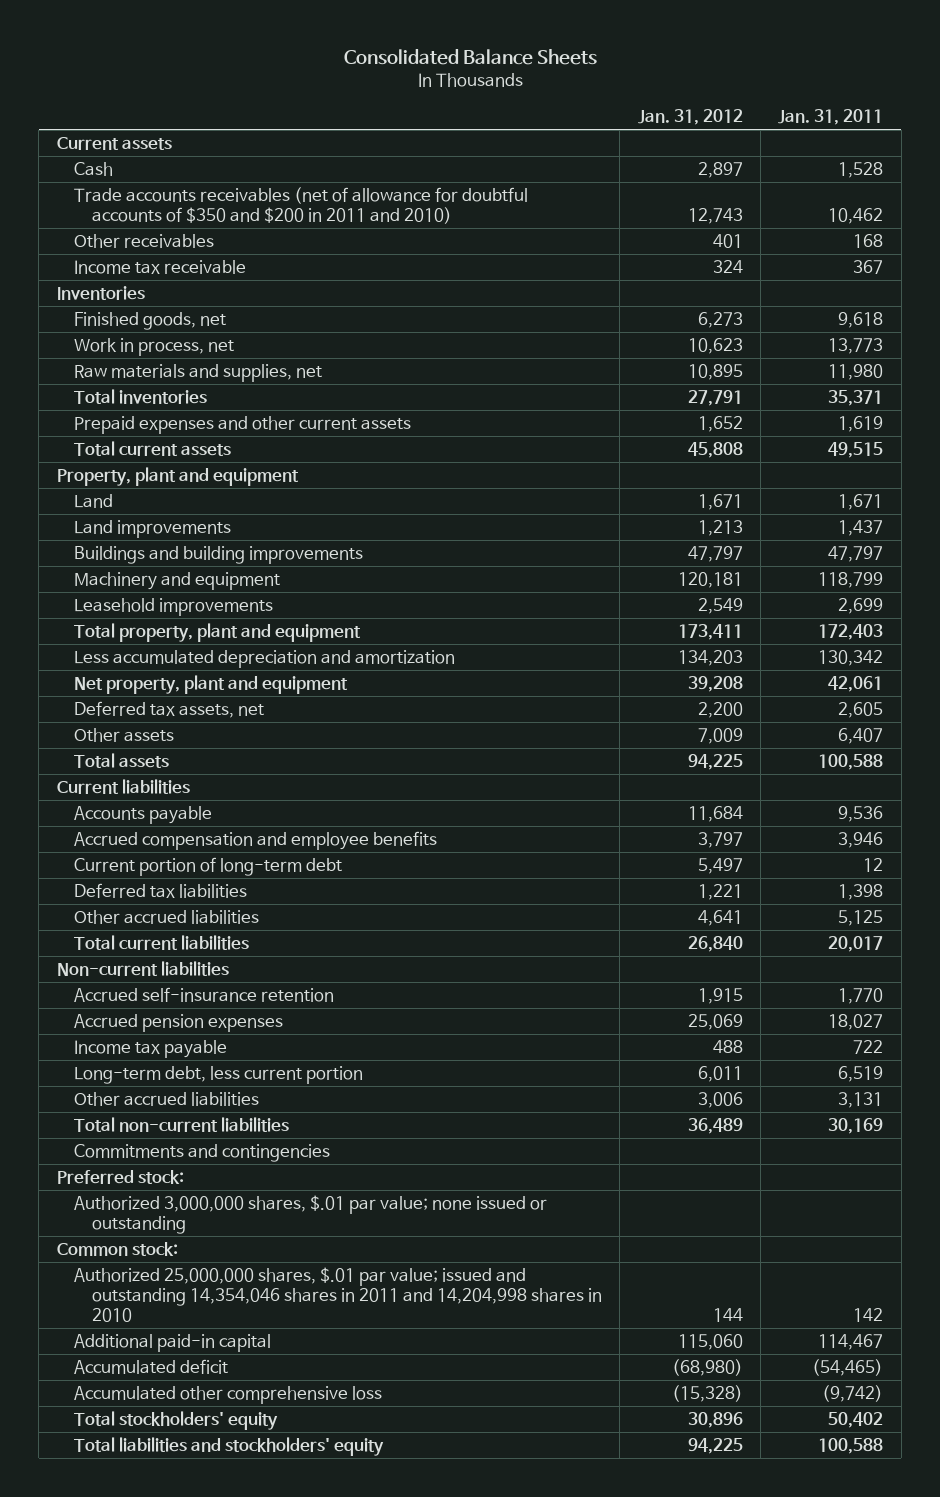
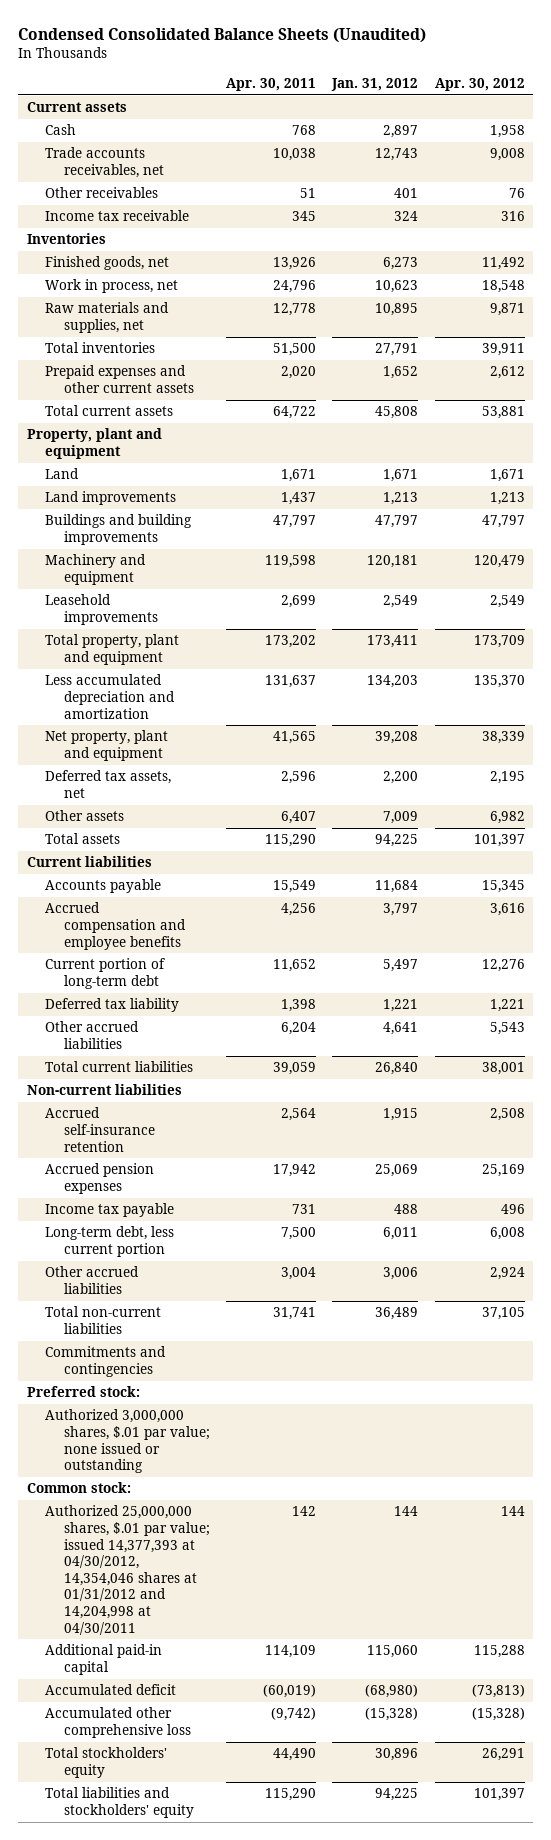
[344,49,598,66] Consolidated Balance Sheets -> [18,27,427,43] Condensed Consolidated Balance Sheets (Unaudited)
[778,108,884,125] Jan. 31, 2011 -> none
none -> [226,78,317,92] Apr. 30, 2011
none -> [434,78,525,92] Apr. 30, 2012
[74,187,529,225] Trade accounts receivables (net of allowance for doubtful accounts of $350 and $200 in 2011 and 2010) -> [45,147,165,179] Trade accounts receivables, net
[74,883,248,899] Deferred tax liabilities -> [45,998,180,1013] Deferred tax liability
[74,1267,603,1323] Authorized 25,000,000 shares, $.01 par value; issued and outstanding 14,354,046 shares in 2011 and 14,204,998 shares in 2010 -> [45,1505,211,1635] Authorized 25,000,000 shares, $.01 par value; issued 14,377,393 at 04/30/2012, 14,354,046 shares at 01/31/2012 and 14,204,998 at 04/30/2011

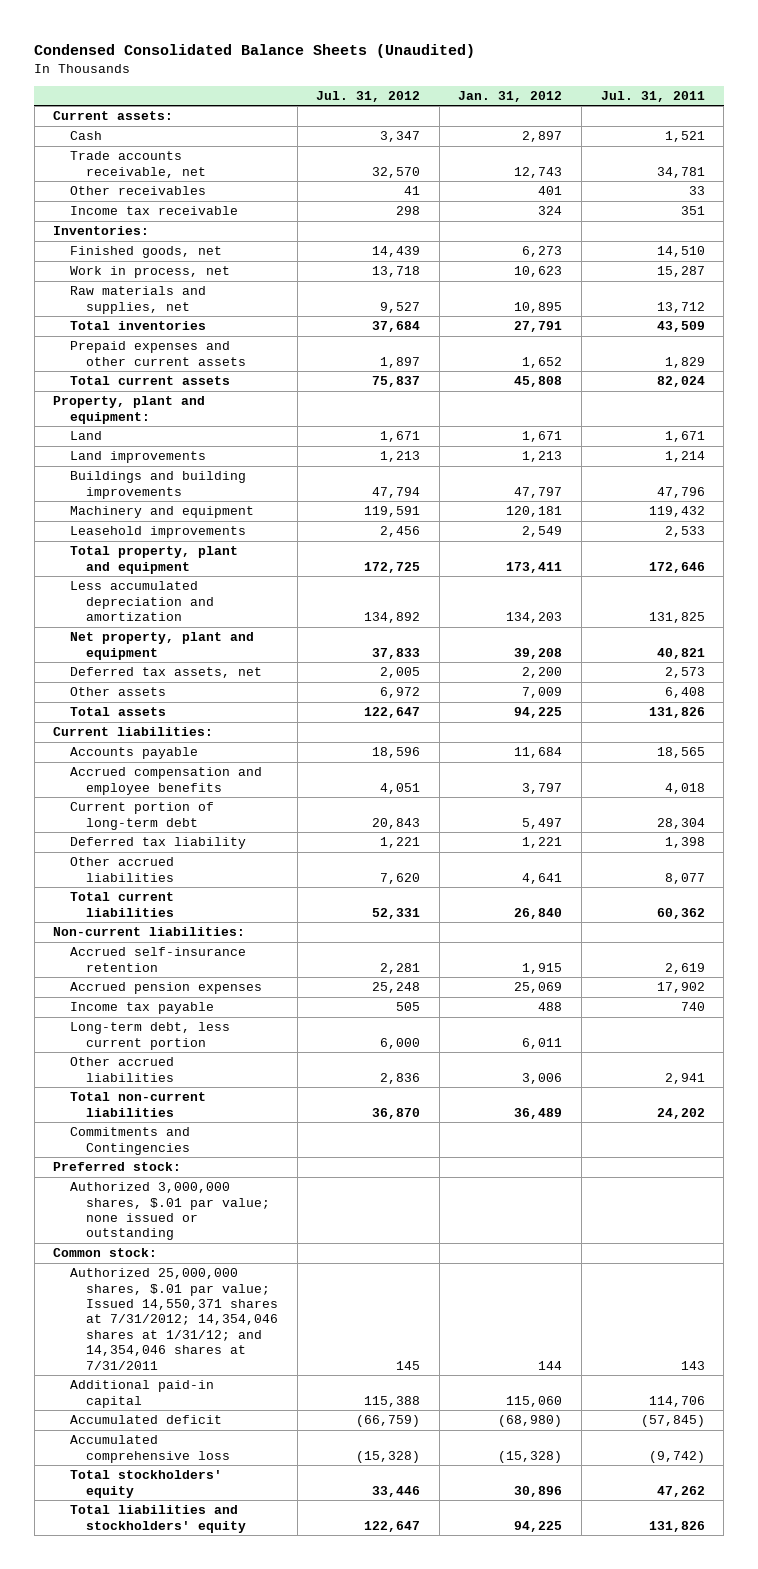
[226,78,317,92] Apr. 30, 2011 -> none
[434,78,525,92] Apr. 30, 2012 -> none
none -> [316,90,421,102] Jul. 31, 2012
none -> [600,90,705,102] Jul. 31, 2011
[26,102,127,113] Current assets -> [53,111,174,121] Current assets:
[45,147,165,179] Trade accounts receivables, net -> [69,151,206,178] Trade accounts receivable, net
[26,233,106,245] Inventories -> [53,226,150,236] Inventories:
[26,428,162,460] Property, plant and equipment -> [53,396,206,424] Property, plant and equipment:
[26,856,152,868] Current liabilities -> [53,727,214,737] Current liabilities:
[26,1084,182,1096] Non-current liabilities -> [53,927,246,937] Non-current liabilities:
[45,1346,167,1378] Commitments and contingencies -> [69,1127,190,1155] Commitments and Contingencies
[45,1505,211,1635] Authorized 25,000,000 shares, $.01 par value; issued 14,377,393 at 04/30/2012, 14,354,046 shares at 01/31/2012 and 14,204,998 at 04/30/2011 -> [69,1268,278,1370] Authorized 25,000,000 shares, $.01 par value; Issued 14,550,371 shares at 7/31/2012; 14,354,046 shares at 1/31/12; and 14,354,046 shares at 7/31/2011
[45,1707,192,1739] Accumulated other comprehensive loss -> [69,1435,230,1463] Accumulated comprehensive loss

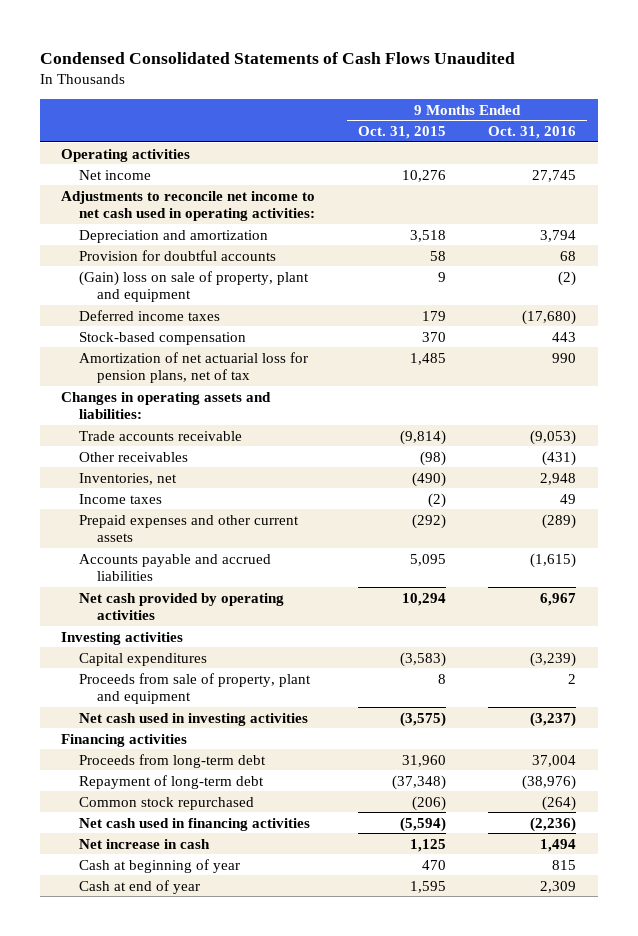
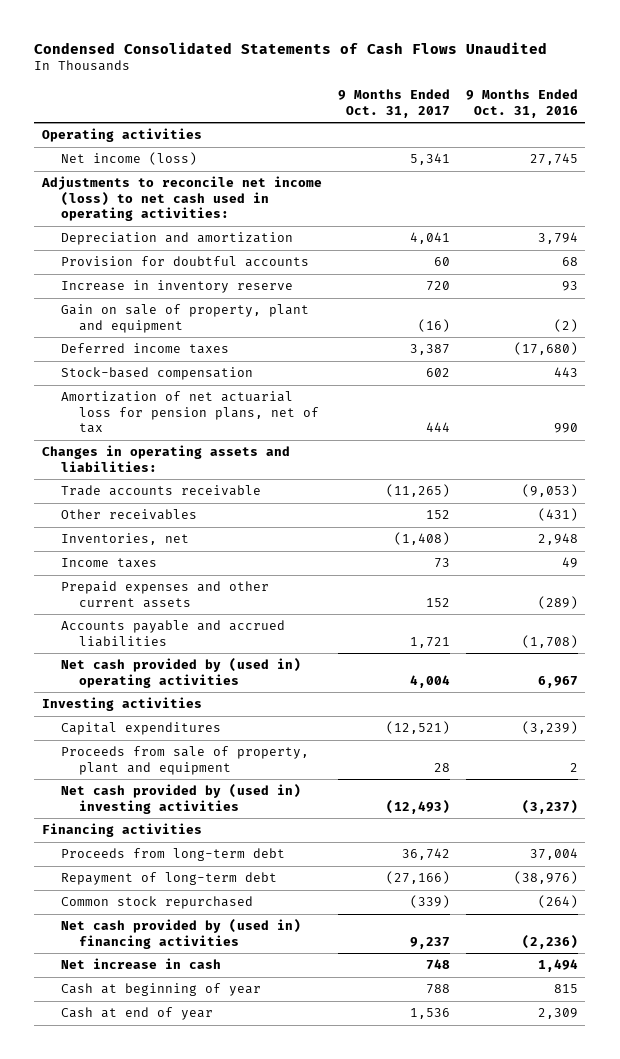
[357,126,446,140] Oct. 31, 2015 -> none
none -> [337,89,450,118] 9 Months Ended Oct. 31, 2017
[79,169,152,180] Net income -> [60,152,197,166] Net income (loss)
[61,190,316,222] Adjustments to reconcile net income to net cash used in operating activities: -> [41,176,323,222] Adjustments to reconcile net income (loss) to net cash used in operating activities:
none -> [60,280,293,294] Increase in inventory reserve
[79,270,310,303] (Gain) loss on sale of property, plant and equipment -> [60,304,309,333] Gain on sale of property, plant and equipment
[530,552,577,568] (1,615) -> [521,634,578,648] (1,708)
[79,592,285,621] Net cash provided by operating activities -> [60,658,301,688] Net cash provided by (used in) operating activities
[79,712,309,726] Net cash used in investing activities -> [60,784,301,814] Net cash provided by (used in) investing activities
[79,817,311,831] Net cash used in financing activities -> [60,919,301,949] Net cash provided by (used in) financing activities

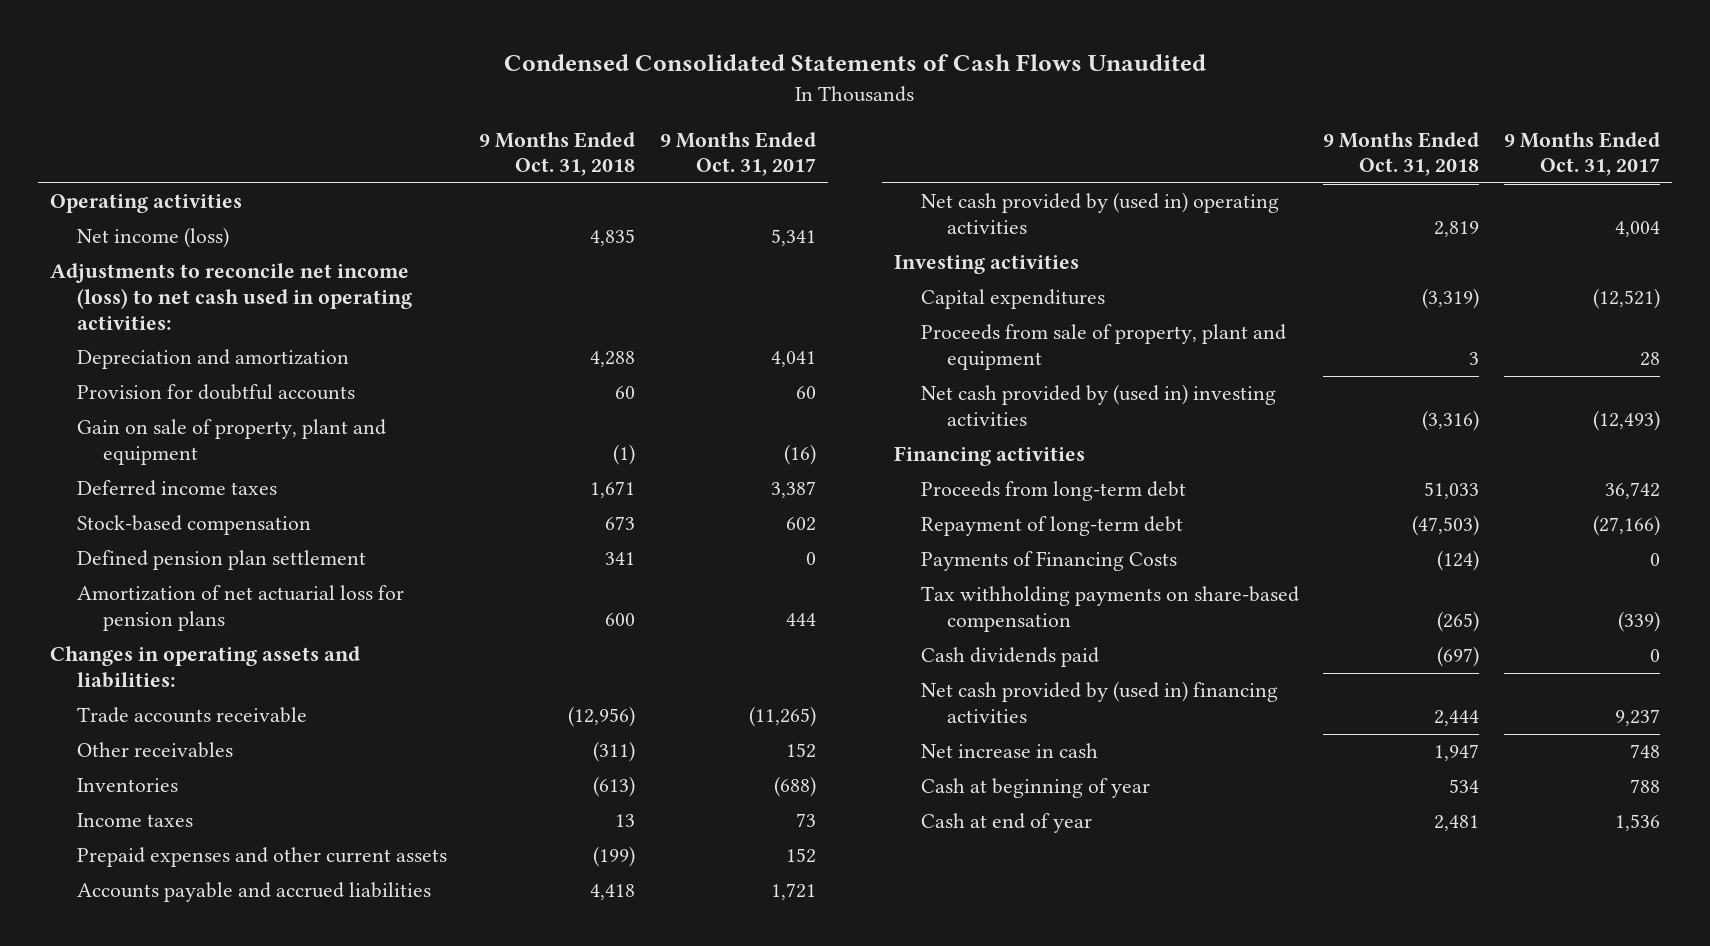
[465,89,578,118] 9 Months Ended Oct. 31, 2016 -> none
none -> [479,131,636,177] 9 Months Ended Oct. 31, 2018
[60,280,293,294] Increase in inventory reserve -> none
none -> [76,550,366,571] Defined pension plan settlement
[60,391,320,434] Amortization of net actuarial loss for pension plans, net of tax -> [76,585,404,632] Amortization of net actuarial loss for pension plans
[60,533,189,546] Inventories, net -> [76,778,178,793] Inventories
[393,532,450,546] (1,408) -> [773,776,816,798] (688)
none -> [920,551,1177,572] Payments of Financing Costs
[60,896,253,910] Common stock repurchased -> [920,586,1299,633] Tax withholding payments on share-based compensation
none -> [920,647,1099,668] Cash dividends paid

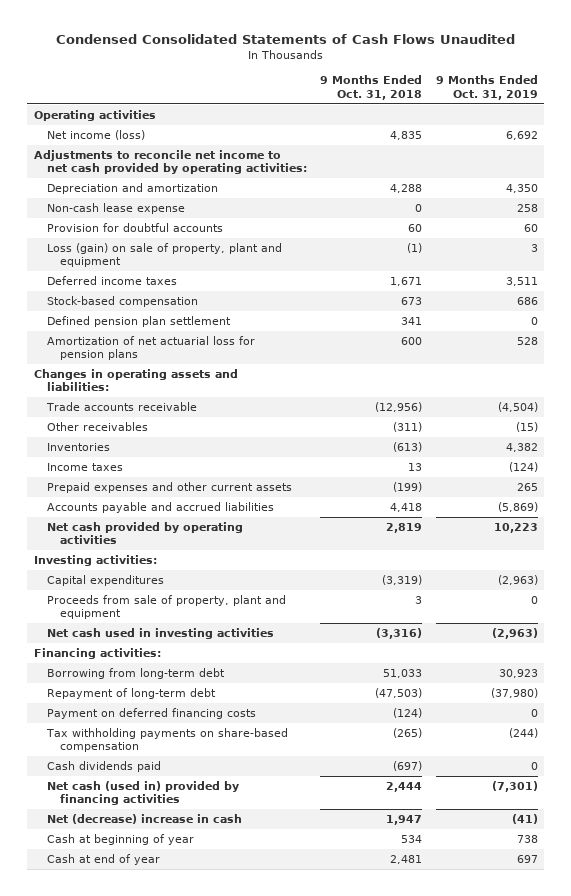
[659,131,816,177] 9 Months Ended Oct. 31, 2017 -> none
none -> [435,75,538,101] 9 Months Ended Oct. 31, 2019
[50,263,412,331] Adjustments to reconcile net income (loss) to net cash used in operating activities: -> [33,149,307,175] Adjustments to reconcile net income to net cash provided by operating activities:
none -> [46,202,185,214] Non-cash lease expense
[76,419,386,466] Gain on sale of property, plant and equipment -> [46,242,282,268] Loss (gain) on sale of property, plant and equipment
[920,192,1279,235] Net cash provided by (used in) operating activities -> [46,521,243,545] Net cash provided by operating activities
[894,255,1080,275] Investing activities -> [33,554,157,566] Investing activities:
[920,384,1276,427] Net cash provided by (used in) investing activities -> [46,627,274,639] Net cash used in investing activities
[894,446,1086,467] Financing activities -> [33,647,161,659] Financing activities:
[920,481,1186,502] Proceeds from long-term debt -> [46,667,225,679] Borrowing from long-term debt
[920,551,1177,572] Payments of Financing Costs -> [46,707,256,719] Payment on deferred financing costs
[920,681,1278,724] Net cash provided by (used in) financing activities -> [46,780,239,806] Net cash (used in) provided by financing activities
[920,743,1098,759] Net increase in cash -> [46,813,242,824] Net (decrease) increase in cash

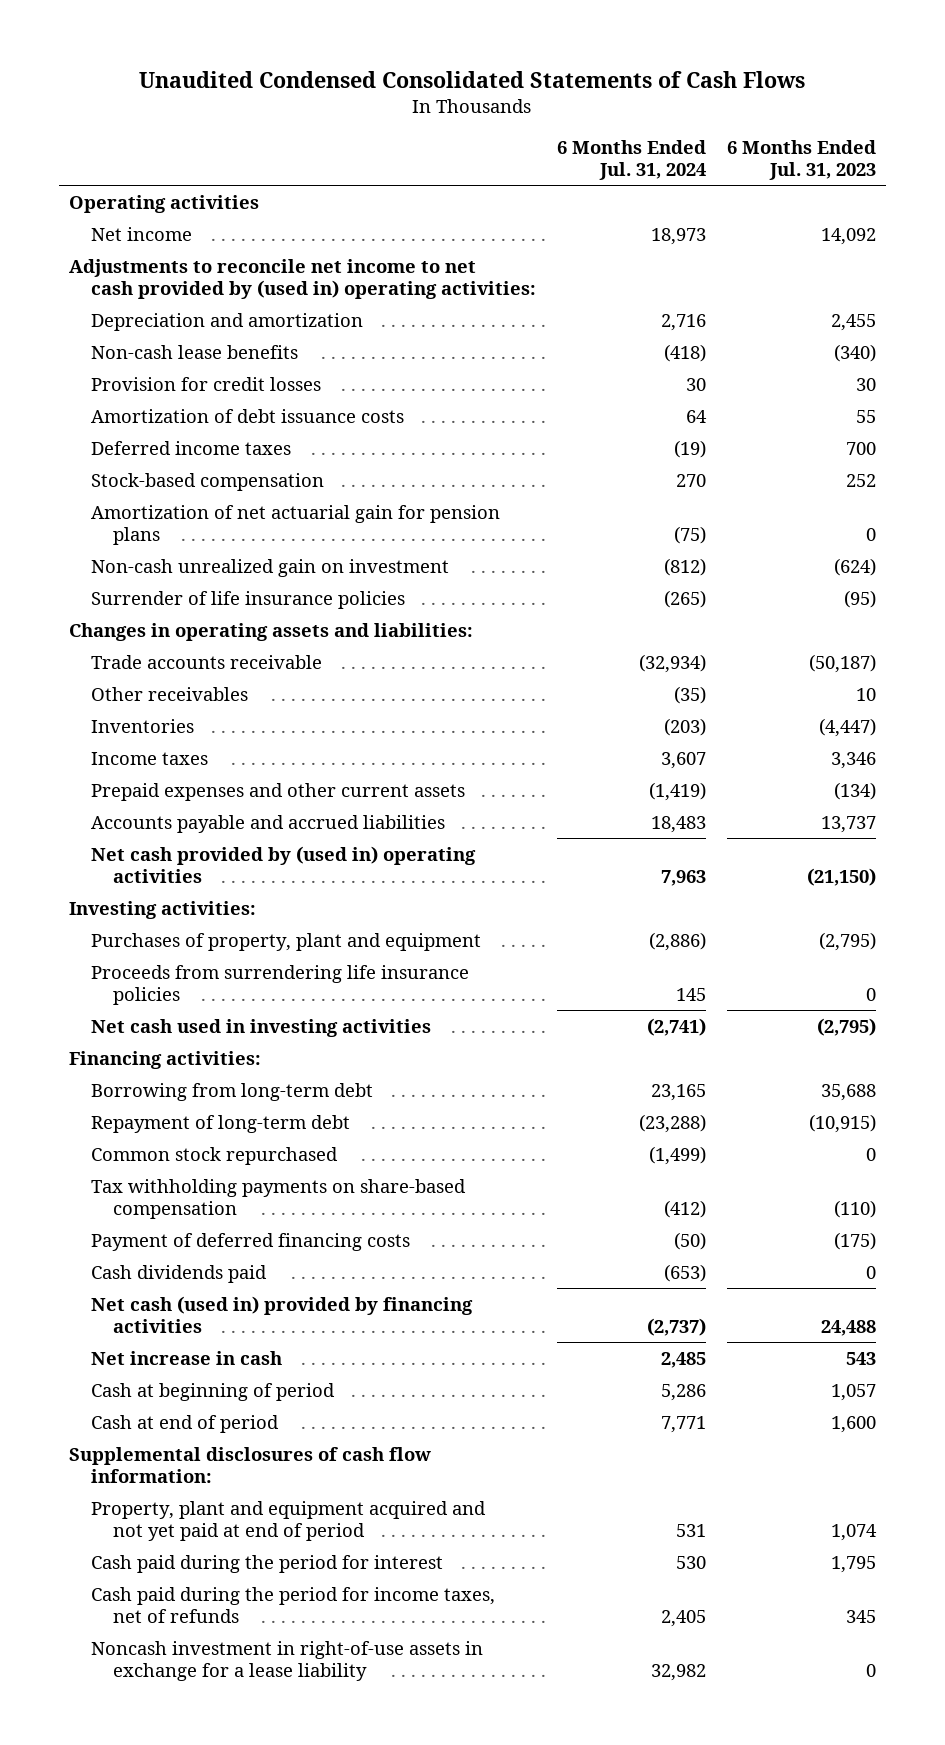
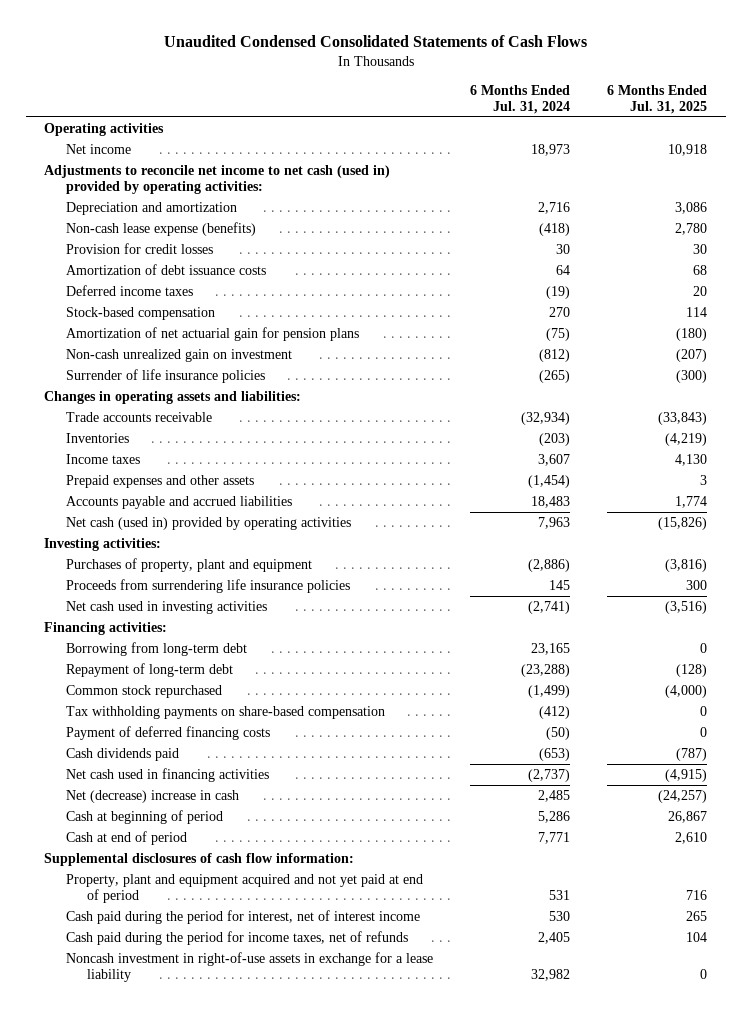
[726,140,876,180] 6 Months Ended Jul. 31, 2023 -> none
none -> [607,84,708,114] 6 Months Ended Jul. 31, 2025
[69,258,537,299] Adjustments to reconcile net income to net cash provided by (used in) operating activities: -> [44,165,391,195] Adjustments to reconcile net income to net cash (used in) provided by operating activities:
[91,344,299,359] Non-cash lease benefits -> [65,222,256,237] Non-cash lease expense (benefits)
[91,686,249,701] Other receivables -> none
[91,782,466,801] Prepaid expenses and other current assets -> [65,475,254,489] Prepaid expenses and other assets
[648,781,706,801] (1,419) -> [527,475,570,489] (1,454)
[91,845,477,883] Net cash provided by (used in) operating activities -> [65,517,351,531] Net cash (used in) provided by operating activities
[91,1295,474,1333] Net cash (used in) provided by financing activities -> [65,768,269,783] Net cash used in financing activities
[91,1350,283,1365] Net increase in cash -> [65,790,239,804] Net (decrease) increase in cash
[91,1554,444,1573] Cash paid during the period for interest -> [65,910,420,925] Cash paid during the period for interest, net of interest income

